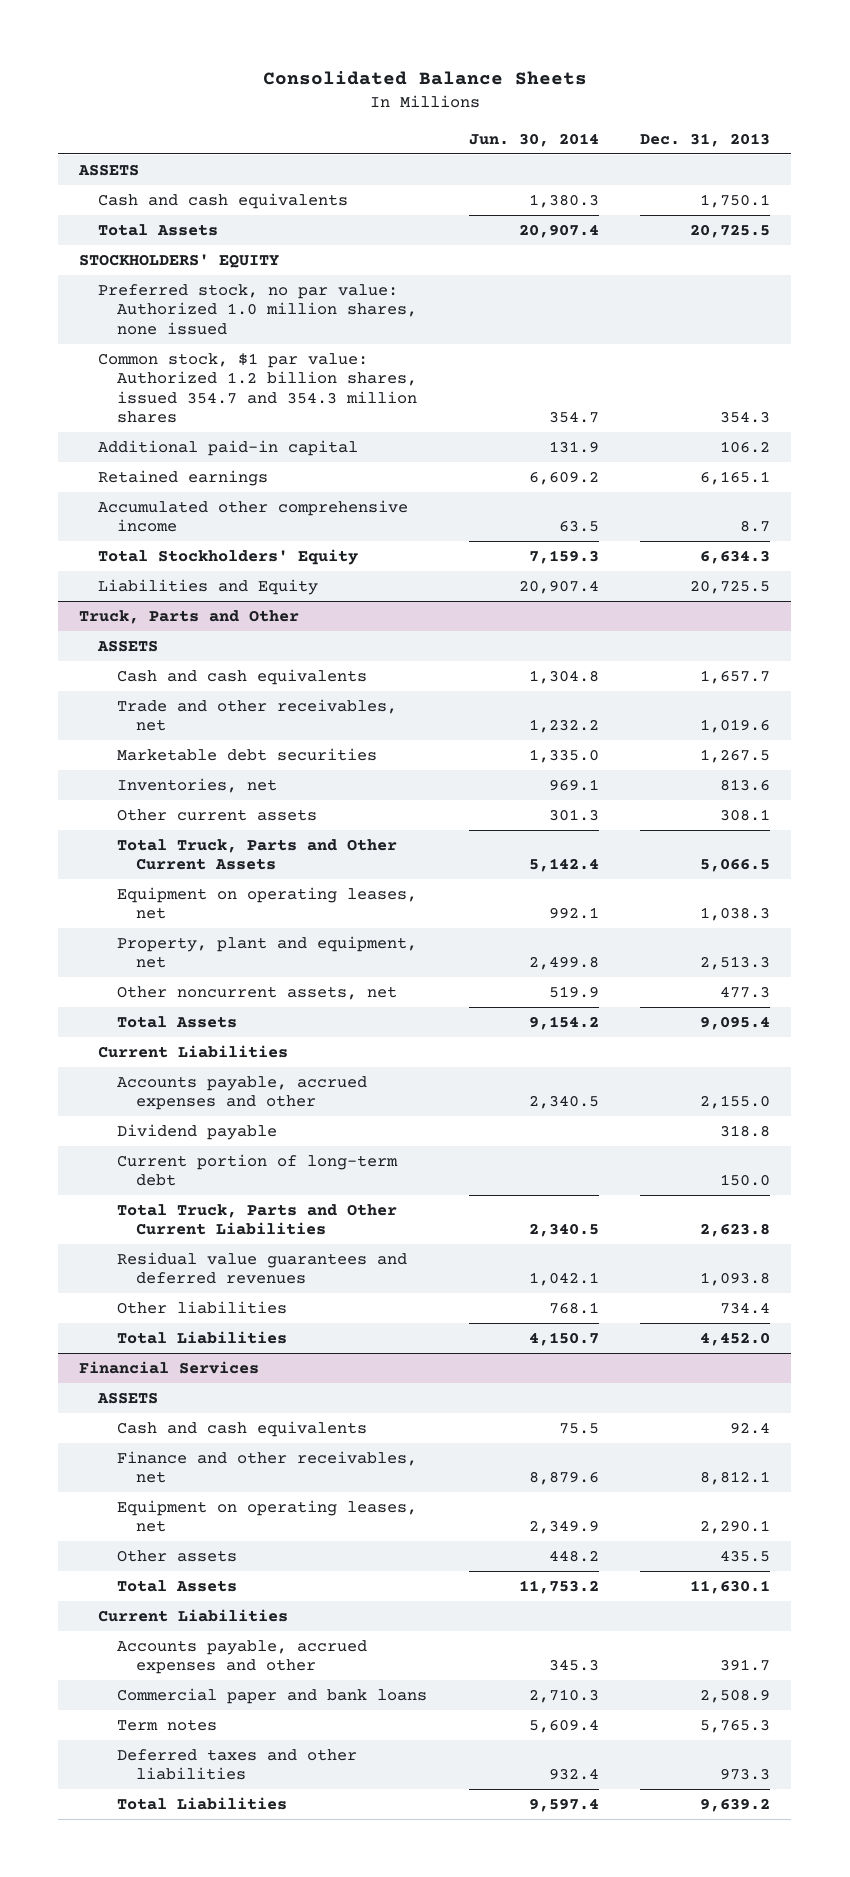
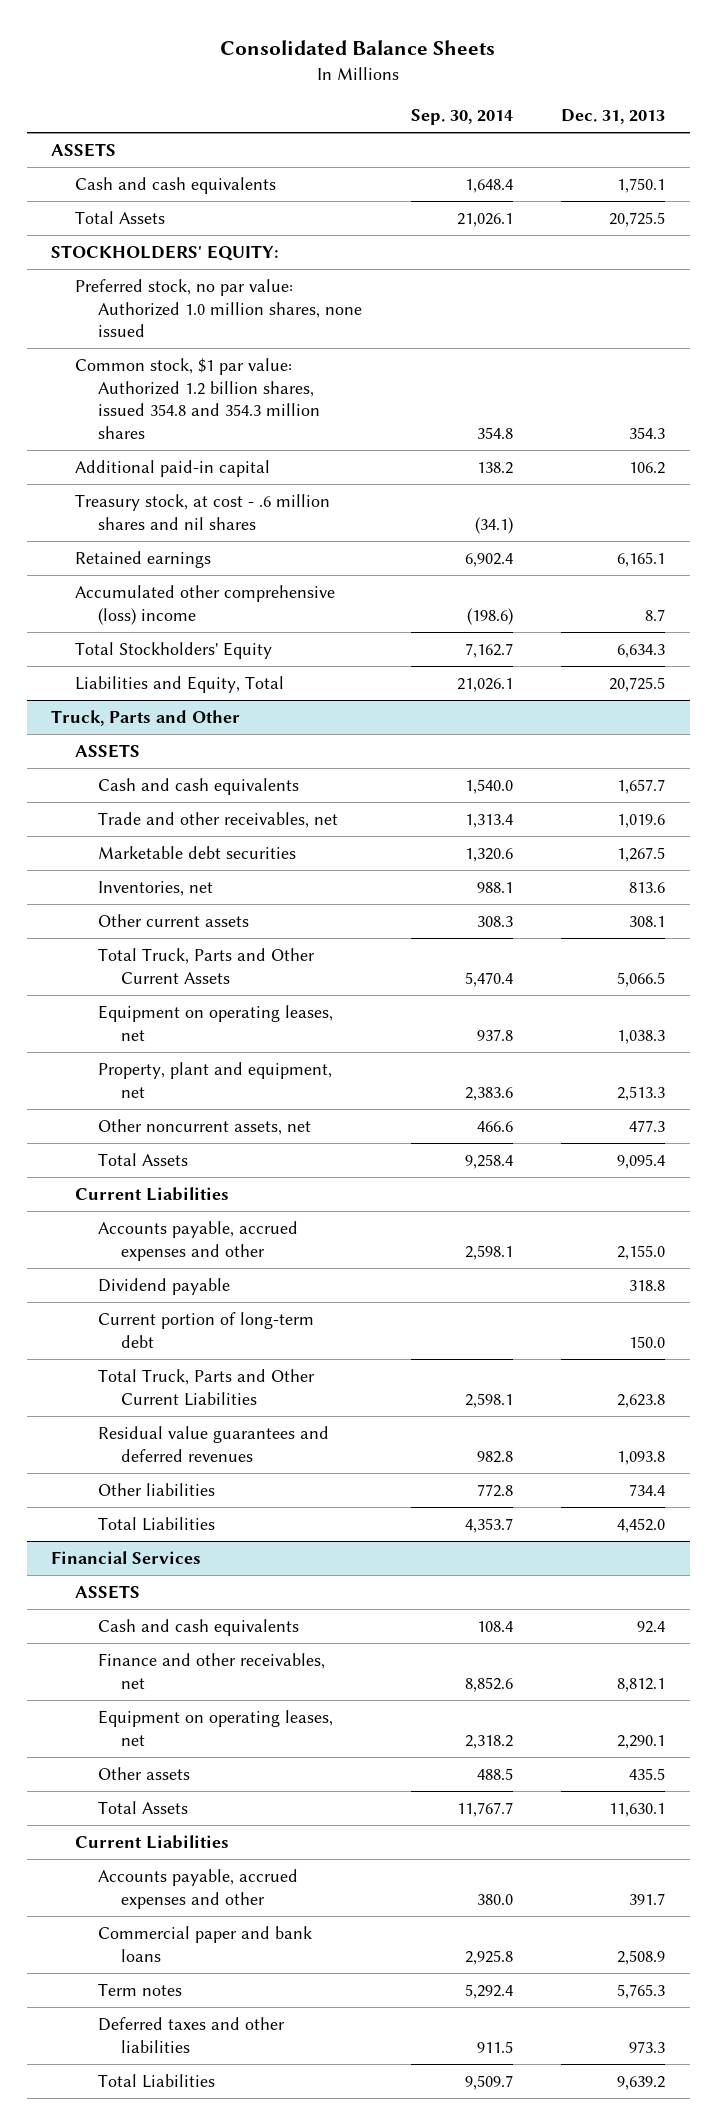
[468,132,599,147] Jun. 30, 2014 -> none
none -> [410,109,513,126] Sep. 30, 2014
[79,253,280,268] STOCKHOLDERS' EQUITY -> [51,244,280,261] STOCKHOLDERS' EQUITY:
[98,352,418,424] Common stock, $1 par value: Authorized 1.2 billion shares, issued 354.7 and 354.3 million shares -> [74,357,321,439] Common stock, $1 par value: Authorized 1.2 billion shares, issued 354.8 and 354.3 million shares
none -> [74,493,330,530] Treasury stock, at cost - .6 million shares and nil shares
[98,499,409,533] Accumulated other comprehensive income -> [74,584,335,625] Accumulated other comprehensive (loss) income
[98,578,319,595] Liabilities and Equity -> [74,675,284,693] Liabilities and Equity, Total

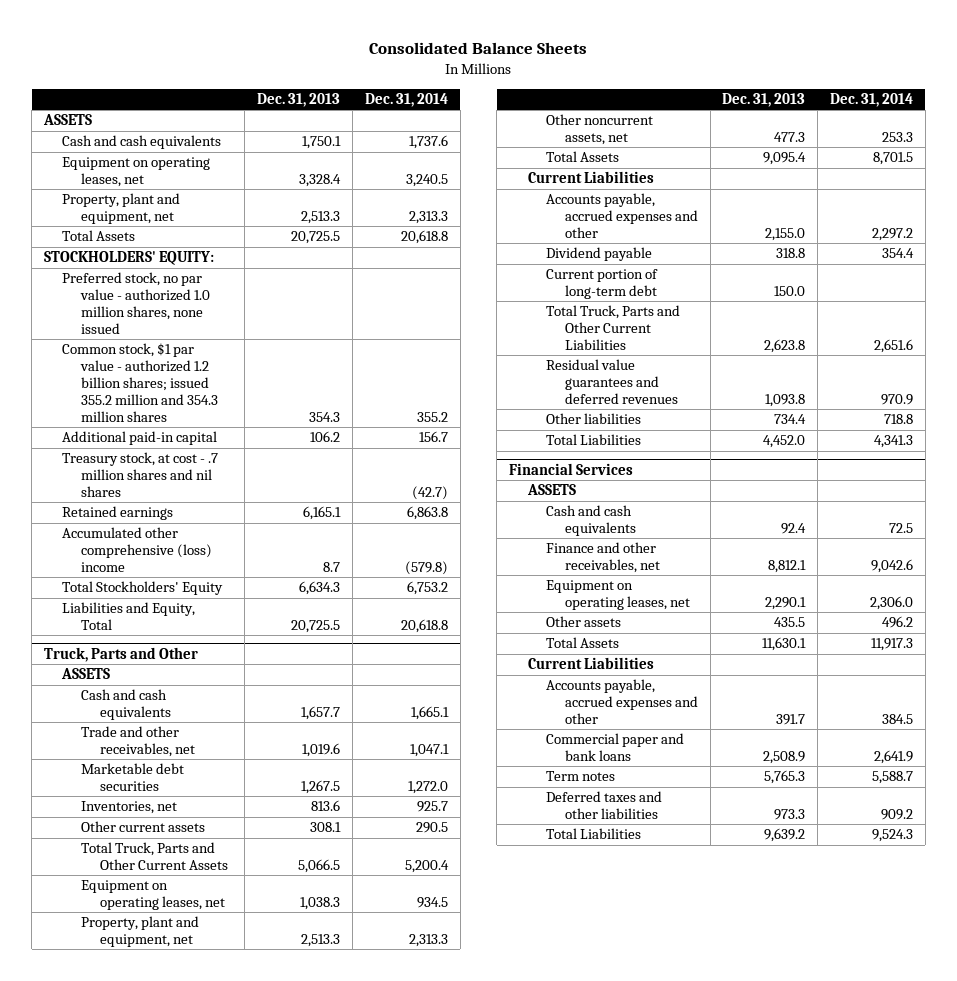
[410,109,513,126] Sep. 30, 2014 -> none
none -> [364,92,448,107] Dec. 31, 2014
none -> [62,157,211,188] Equipment on operating leases, net
none -> [62,193,181,225] Property, plant and equipment, net
[74,278,363,338] Preferred stock, no par value: Authorized 1.0 million shares, none issued -> [62,272,211,334] Preferred stock, no par value - authorized 1.0 million shares, none issued
[74,357,321,439] Common stock, $1 par value: Authorized 1.2 billion shares, issued 354.8 and 354.3 million shares -> [62,343,219,422] Common stock, $1 par value - authorized 1.2 billion shares; issued 355.2 million and 354.3 million shares
[74,493,330,530] Treasury stock, at cost - .6 million shares and nil shares -> [62,452,219,498] Treasury stock, at cost - .7 million shares and nil shares

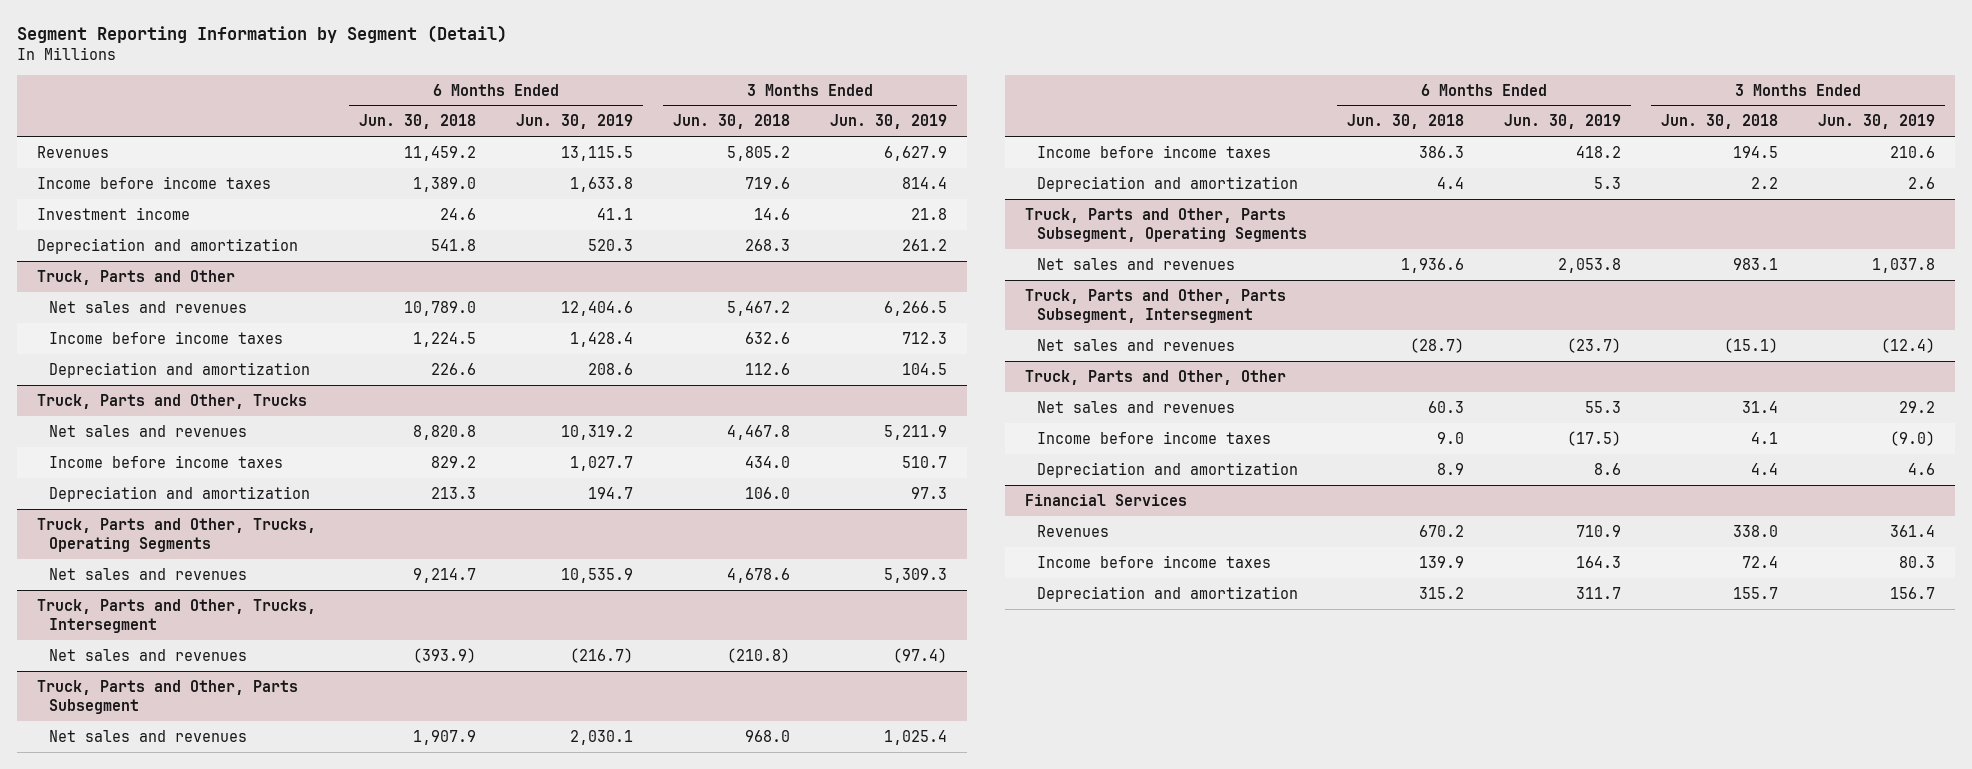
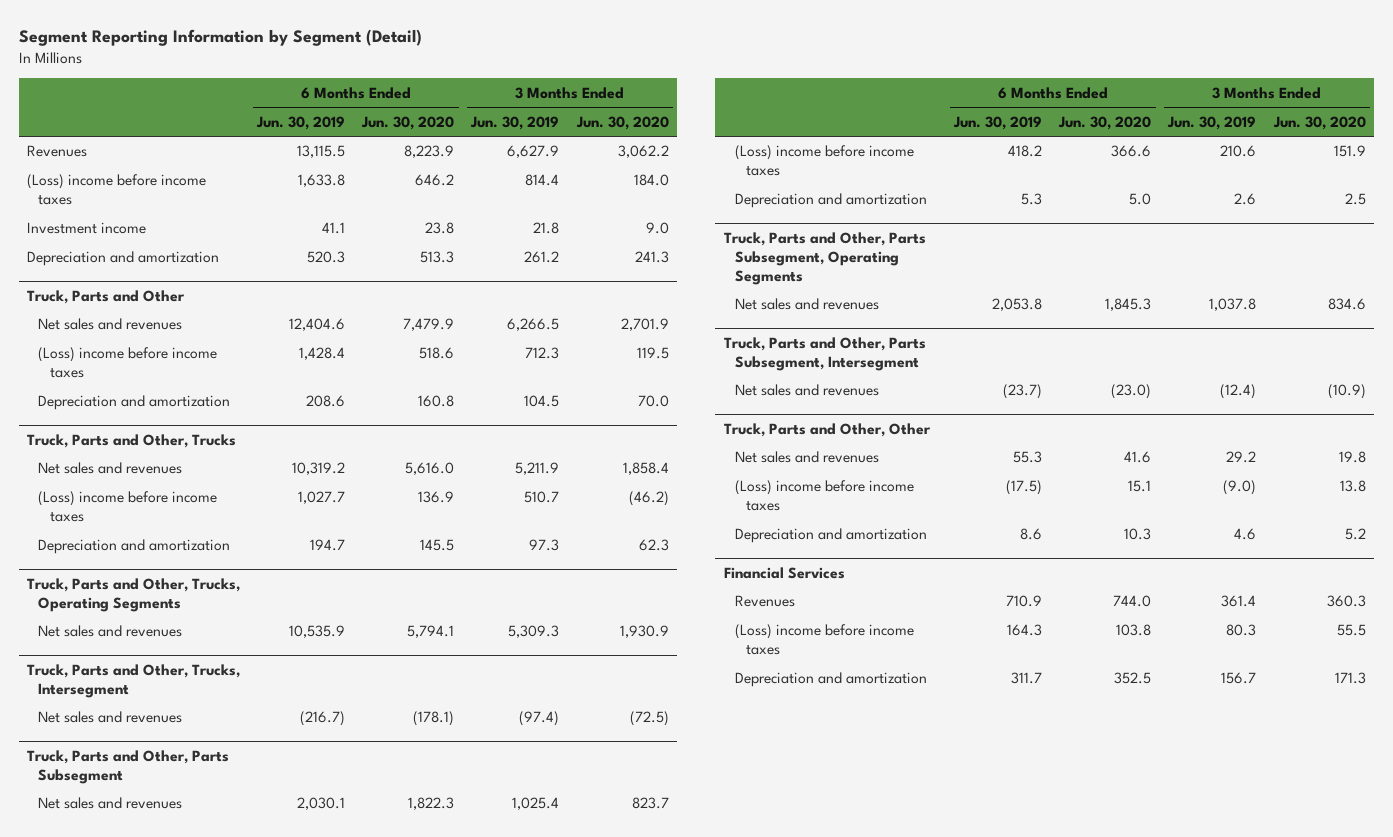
[359,114,477,130] Jun. 30, 2018 -> none
[673,114,791,130] Jun. 30, 2018 -> none
none -> [361,115,455,130] Jun. 30, 2020
none -> [575,115,669,130] Jun. 30, 2020
[37,175,272,189] Income before income taxes -> [27,174,207,206] (Loss) income before income taxes
[49,330,284,344] Income before income taxes -> [38,347,218,379] (Loss) income before income taxes
[49,454,284,468] Income before income taxes -> [38,491,218,523] (Loss) income before income taxes
[1036,144,1271,158] Income before income taxes -> [735,145,915,177] (Loss) income before income taxes
[1036,430,1271,444] Income before income taxes -> [735,480,915,512] (Loss) income before income taxes
[1036,554,1271,568] Income before income taxes -> [735,624,915,656] (Loss) income before income taxes

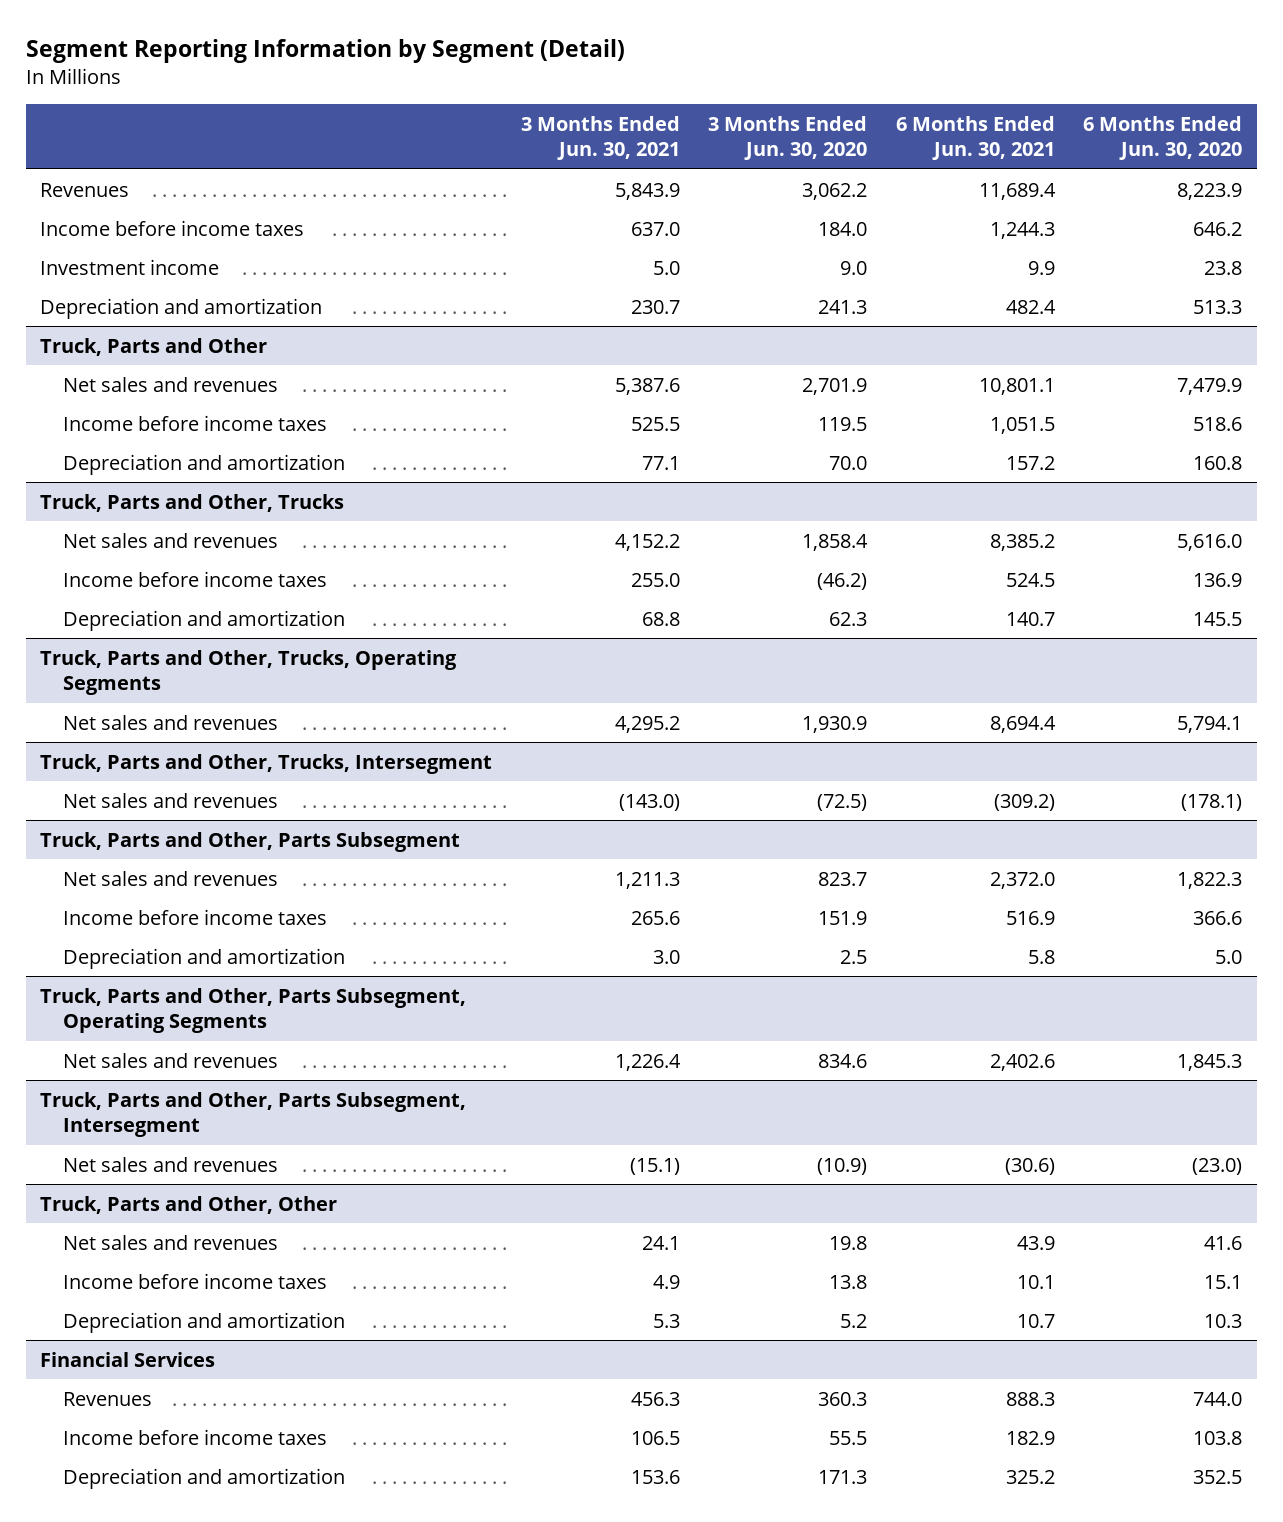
[256,115,346,130] Jun. 30, 2019 -> none
[470,115,560,130] Jun. 30, 2019 -> none
none -> [520,116,680,161] 3 Months Ended Jun. 30, 2021
none -> [895,116,1055,161] 6 Months Ended Jun. 30, 2021
[27,174,207,206] (Loss) income before income taxes -> [40,219,305,236] Income before income taxes
[38,347,218,379] (Loss) income before income taxes -> [63,414,328,431] Income before income taxes
[38,491,218,523] (Loss) income before income taxes -> [63,570,328,587] Income before income taxes
[735,145,915,177] (Loss) income before income taxes -> [63,908,328,925] Income before income taxes
[735,480,915,512] (Loss) income before income taxes -> [63,1272,328,1289] Income before income taxes
[735,624,915,656] (Loss) income before income taxes -> [63,1428,328,1445] Income before income taxes

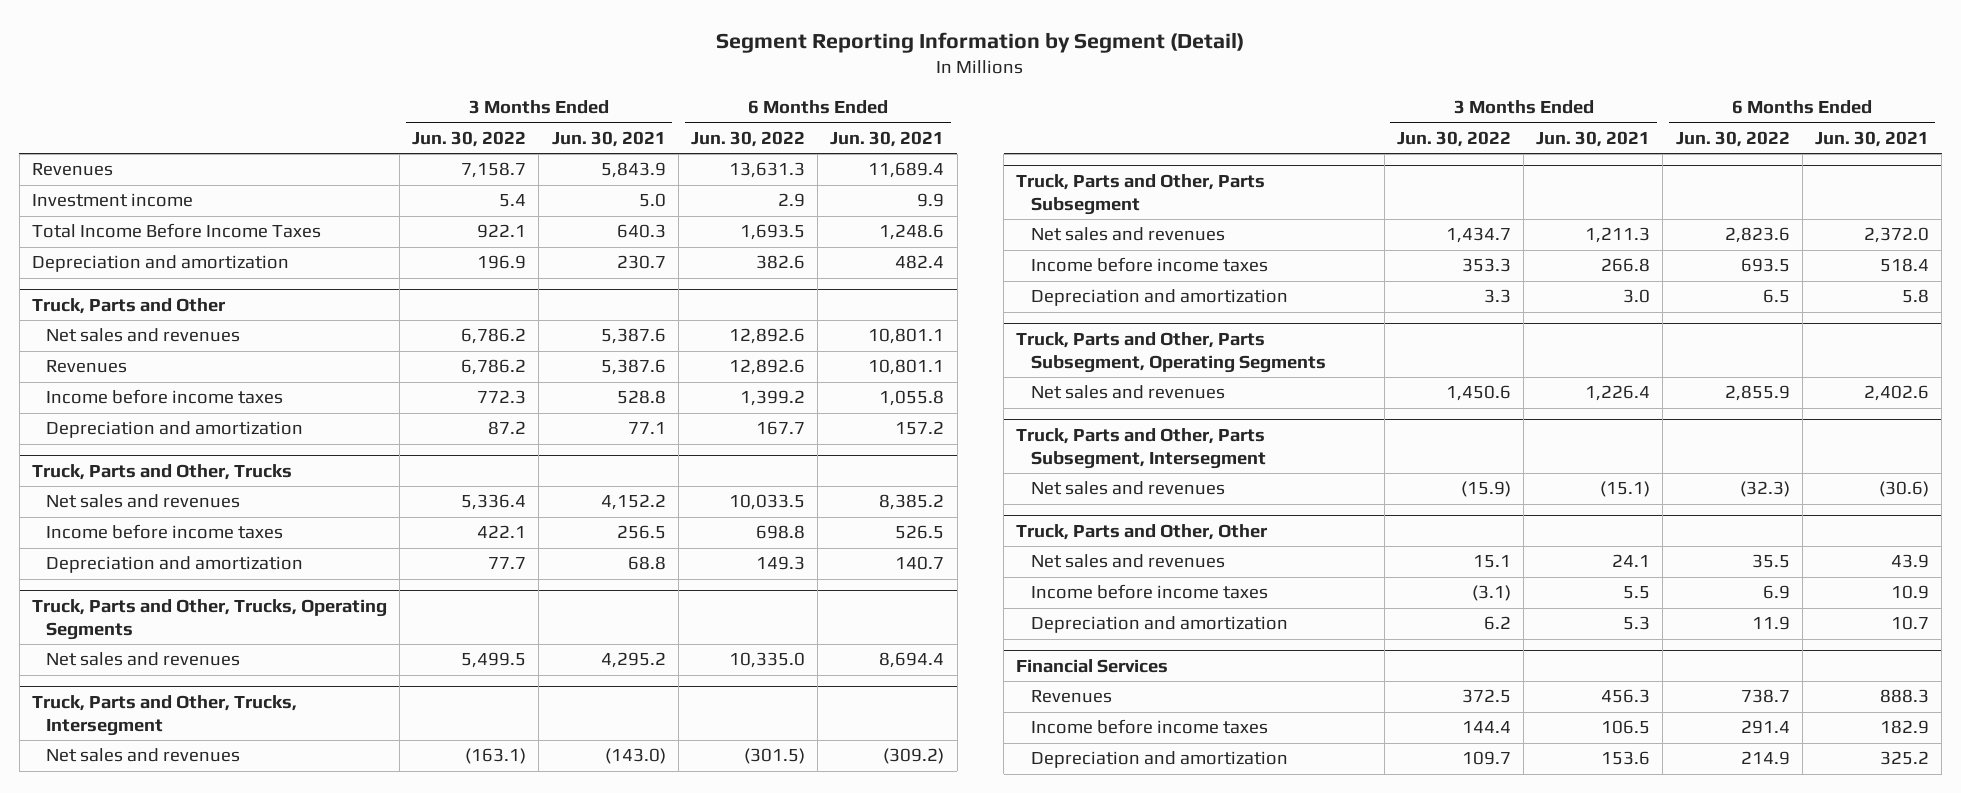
[708,116,868,161] 3 Months Ended Jun. 30, 2020 -> none
[1083,116,1243,161] 6 Months Ended Jun. 30, 2020 -> none
none -> [412,131,527,148] Jun. 30, 2022
none -> [691,131,806,148] Jun. 30, 2022
[40,219,305,236] Income before income taxes -> none
none -> [31,223,321,239] Total Income Before Income Taxes
none -> [46,360,128,374] Revenues
[630,416,680,431] 525.5 -> [616,390,666,405] 528.8
[989,416,1055,434] 1,051.5 -> [879,390,945,407] 1,055.8
[630,572,680,587] 255.0 -> [616,525,666,540] 256.5
[1005,572,1055,587] 524.5 -> [895,525,945,540] 526.5
[630,910,680,925] 265.6 -> [1601,258,1651,273] 266.8
[1005,910,1055,925] 516.9 -> [1879,258,1929,273] 518.4
[652,1274,680,1289] 4.9 -> [1623,586,1651,600] 5.5
[1016,1274,1055,1289] 10.1 -> [1890,585,1929,600] 10.9

